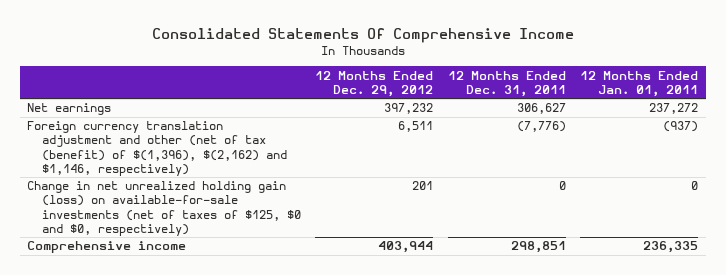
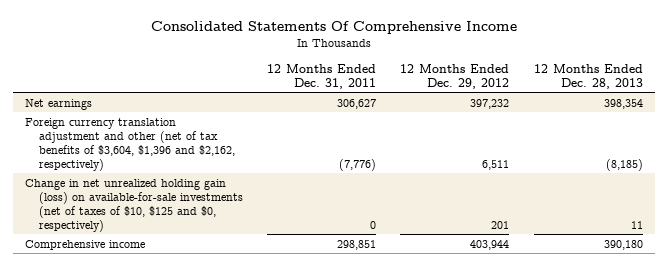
[580,70,699,97] 12 Months Ended Jan. 01, 2011 -> none
none -> [533,63,643,89] 12 Months Ended Dec. 28, 2013
[27,121,288,176] Foreign currency translation adjustment and other (net of tax (benefit) of $(1,396), $(2,162) and $1,146, respectively) -> [25,117,236,171] Foreign currency translation adjustment and other (net of tax benefits of $3,604, $1,396 and $2,162, respectively)
[27,181,302,236] Change in net unrealized holding gain (loss) on available-for-sale investments (net of taxes of $125, $0 and $0, respectively) -> [25,178,244,232] Change in net unrealized holding gain (loss) on available-for-sale investments (net of taxes of $10, $125 and $0, respectively)

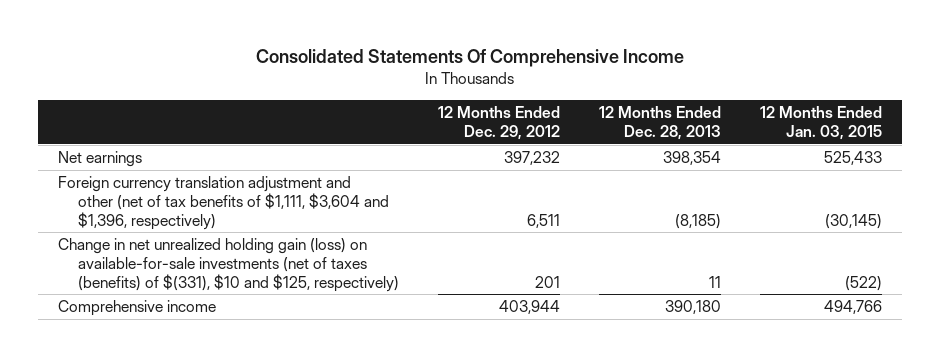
[267,63,377,89] 12 Months Ended Dec. 31, 2011 -> none
none -> [760,106,883,140] 12 Months Ended Jan. 03, 2015
[25,117,236,171] Foreign currency translation adjustment and other (net of tax benefits of $3,604, $1,396 and $2,162, respectively) -> [57,176,390,230] Foreign currency translation adjustment and other (net of tax benefits of $1,111, $3,604 and $1,396, respectively)
[25,178,244,232] Change in net unrealized holding gain (loss) on available-for-sale investments (net of taxes of $10, $125 and $0, respectively) -> [57,238,400,292] Change in net unrealized holding gain (loss) on available-for-sale investments (net of taxes (benefits) of $(331), $10 and $125, respectively)

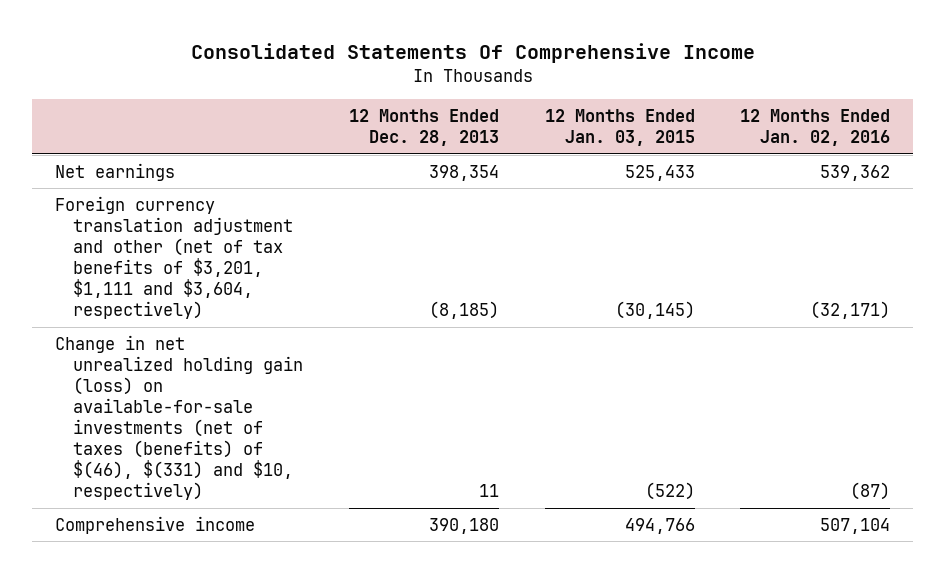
[438,106,561,140] 12 Months Ended Dec. 29, 2012 -> none
none -> [740,109,891,147] 12 Months Ended Jan. 02, 2016
[57,176,390,230] Foreign currency translation adjustment and other (net of tax benefits of $1,111, $3,604 and $1,396, respectively) -> [55,195,293,320] Foreign currency translation adjustment and other (net of tax benefits of $3,201, $1,111 and $3,604, respectively)
[57,238,400,292] Change in net unrealized holding gain (loss) on available-for-sale investments (net of taxes (benefits) of $(331), $10 and $125, respectively) -> [55,334,303,501] Change in net unrealized holding gain (loss) on available-for-sale investments (net of taxes (benefits) of $(46), $(331) and $10, respectively)

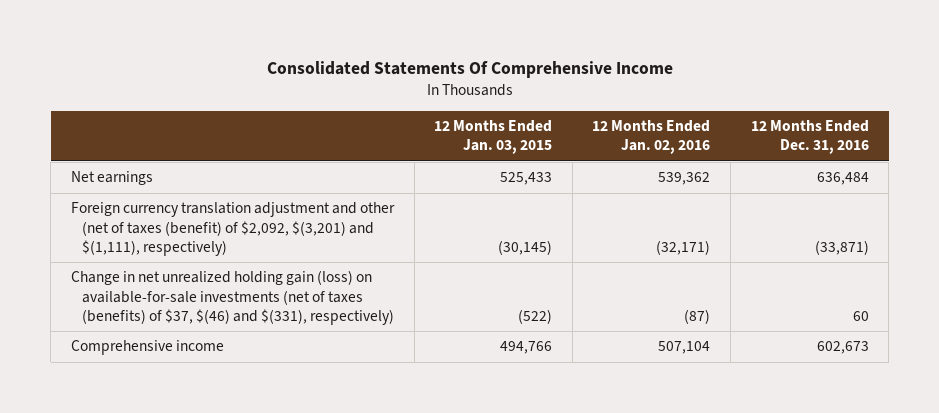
[348,109,499,147] 12 Months Ended Dec. 28, 2013 -> none
none -> [750,119,869,155] 12 Months Ended Dec. 31, 2016
[55,195,293,320] Foreign currency translation adjustment and other (net of tax benefits of $3,201, $1,111 and $3,604, respectively) -> [70,202,395,257] Foreign currency translation adjustment and other (net of taxes (benefit) of $2,092, $(3,201) and $(1,111), respectively)
[55,334,303,501] Change in net unrealized holding gain (loss) on available-for-sale investments (net of taxes (benefits) of $(46), $(331) and $10, respectively) -> [70,270,394,326] Change in net unrealized holding gain (loss) on available-for-sale investments (net of taxes (benefits) of $37, $(46) and $(331), respectively)

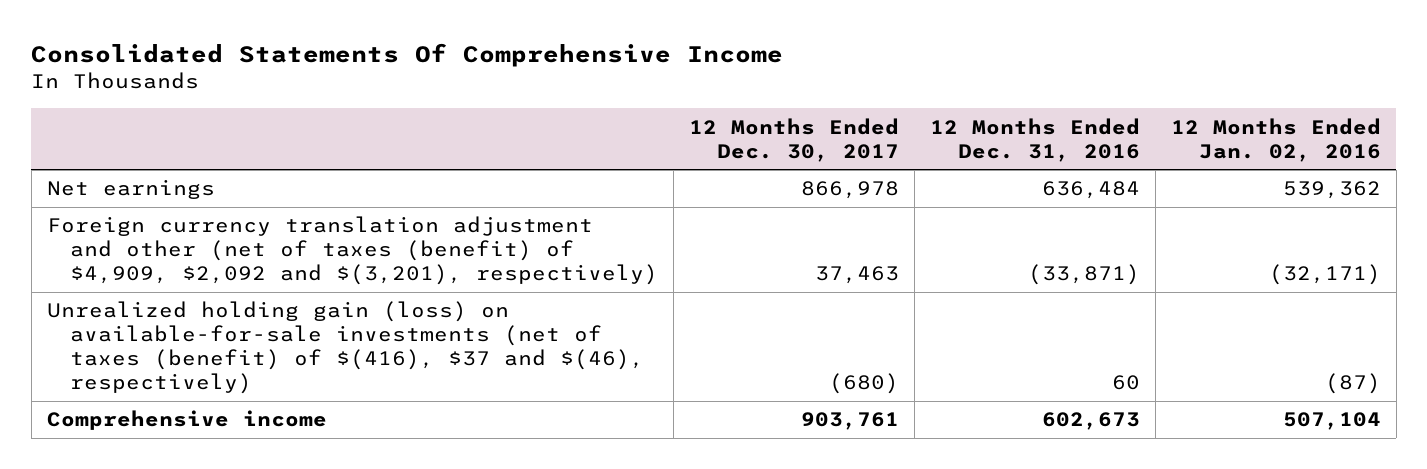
[434,119,553,155] 12 Months Ended Jan. 03, 2015 -> none
none -> [689,117,900,162] 12 Months Ended Dec. 30, 2017
[70,202,395,257] Foreign currency translation adjustment and other (net of taxes (benefit) of $2,092, $(3,201) and $(1,111), respectively) -> [46,216,659,286] Foreign currency translation adjustment and other (net of taxes (benefit) of $4,909, $2,092 and $(3,201), respectively)
[70,270,394,326] Change in net unrealized holding gain (loss) on available-for-sale investments (net of taxes (benefits) of $37, $(46) and $(331), respectively) -> [46,301,645,395] Unrealized holding gain (loss) on available-for-sale investments (net of taxes (benefit) of $(416), $37 and $(46), respectively)

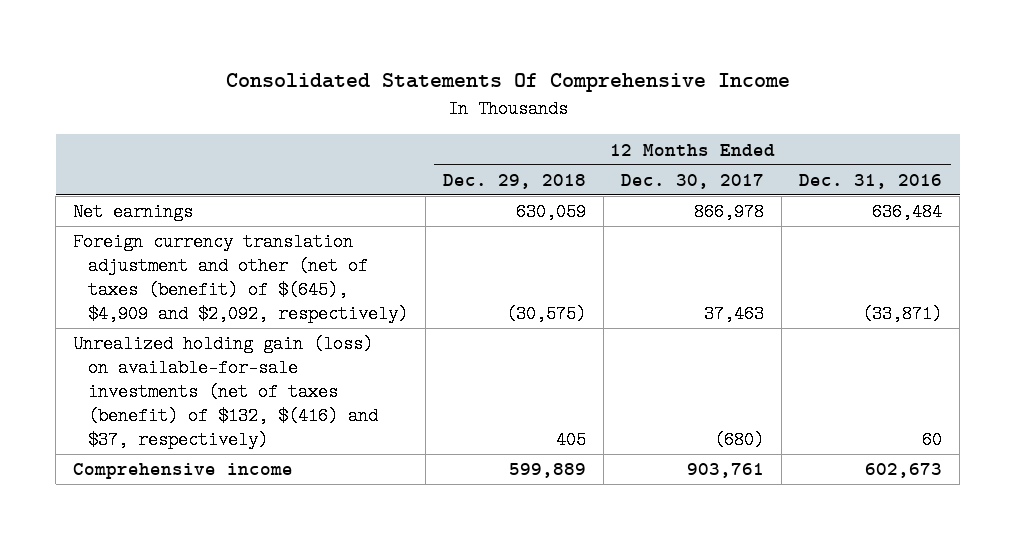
[1170,117,1381,162] 12 Months Ended Jan. 02, 2016 -> none
none -> [442,173,586,189] Dec. 29, 2018
[46,216,659,286] Foreign currency translation adjustment and other (net of taxes (benefit) of $4,909, $2,092 and $(3,201), respectively) -> [73,233,408,324] Foreign currency translation adjustment and other (net of taxes (benefit) of $(645), $4,909 and $2,092, respectively)
[46,301,645,395] Unrealized holding gain (loss) on available-for-sale investments (net of taxes (benefit) of $(416), $37 and $(46), respectively) -> [73,335,378,450] Unrealized holding gain (loss) on available-for-sale investments (net of taxes (benefit) of $132, $(416) and $37, respectively)

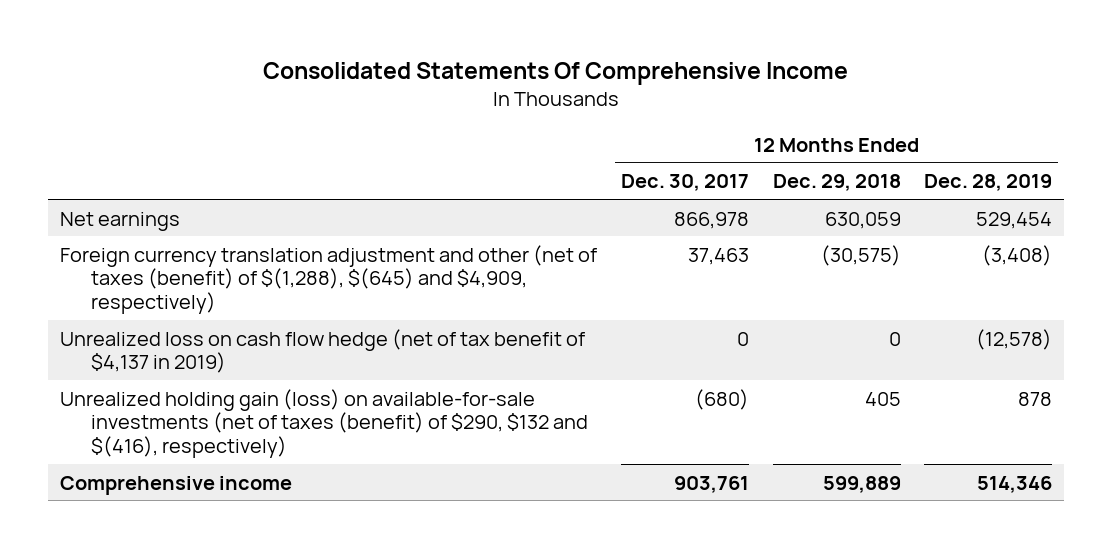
[799,173,943,189] Dec. 31, 2016 -> none
none -> [924,174,1053,192] Dec. 28, 2019
[73,233,408,324] Foreign currency translation adjustment and other (net of taxes (benefit) of $(645), $4,909 and $2,092, respectively) -> [60,244,598,314] Foreign currency translation adjustment and other (net of taxes (benefit) of $(1,288), $(645) and $4,909, respectively)
none -> [60,328,586,374] Unrealized loss on cash flow hedge (net of tax benefit of $4,137 in 2019)
[73,335,378,450] Unrealized holding gain (loss) on available-for-sale investments (net of taxes (benefit) of $132, $(416) and $37, respectively) -> [60,388,589,458] Unrealized holding gain (loss) on available-for-sale investments (net of taxes (benefit) of $290, $132 and $(416), respectively)

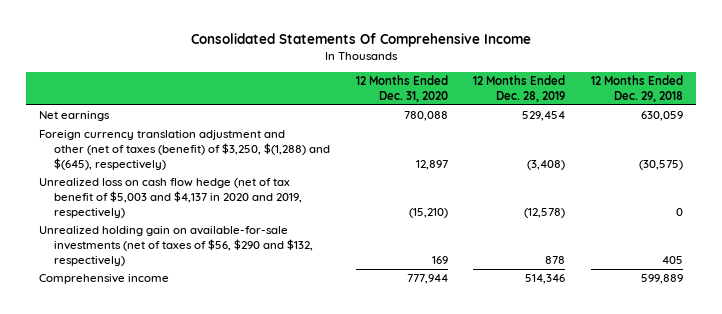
[620,174,749,192] Dec. 30, 2017 -> none
none -> [355,75,448,102] 12 Months Ended Dec. 31, 2020
[60,244,598,314] Foreign currency translation adjustment and other (net of taxes (benefit) of $(1,288), $(645) and $4,909, respectively) -> [39,130,331,170] Foreign currency translation adjustment and other (net of taxes (benefit) of $3,250, $(1,288) and $(645), respectively)
[60,328,586,374] Unrealized loss on cash flow hedge (net of tax benefit of $4,137 in 2019) -> [39,178,303,218] Unrealized loss on cash flow hedge (net of tax benefit of $5,003 and $4,137 in 2020 and 2019, respectively)
[60,388,589,458] Unrealized holding gain (loss) on available-for-sale investments (net of taxes (benefit) of $290, $132 and $(416), respectively) -> [39,226,314,266] Unrealized holding gain on available-for-sale investments (net of taxes of $56, $290 and $132, respectively)

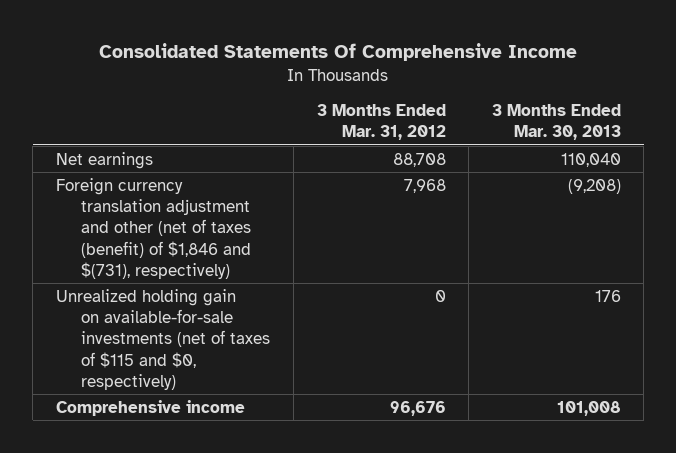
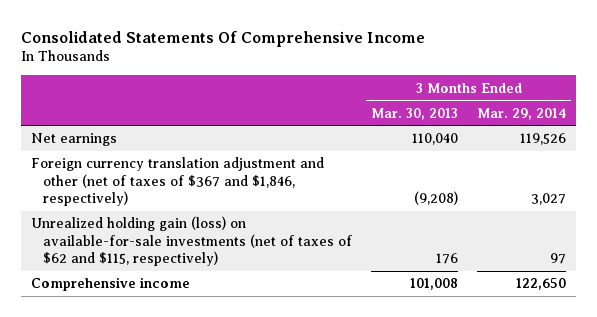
[316,103,446,141] 3 Months Ended Mar. 31, 2012 -> none
none -> [477,107,567,120] Mar. 29, 2014
[55,177,252,279] Foreign currency translation adjustment and other (net of taxes (benefit) of $1,846 and $(731), respectively) -> [30,157,324,206] Foreign currency translation adjustment and other (net of taxes of $367 and $1,846, respectively)
[55,288,271,390] Unrealized holding gain on available-for-sale investments (net of taxes of $115 and $0, respectively) -> [30,216,352,266] Unrealized holding gain (loss) on available-for-sale investments (net of taxes of $62 and $115, respectively)

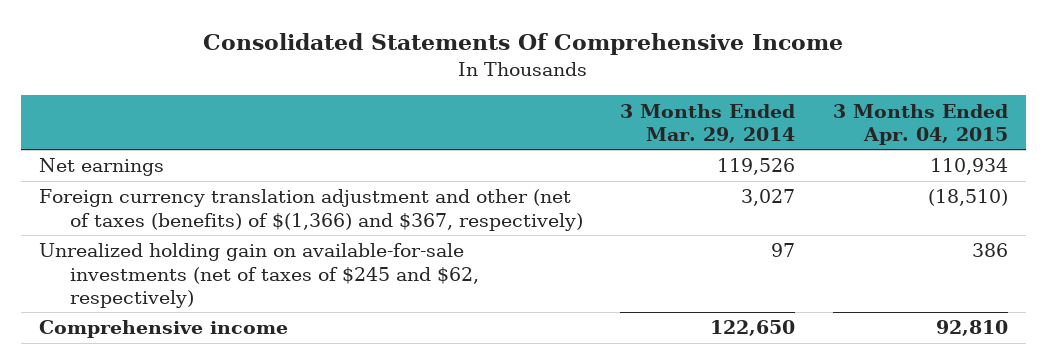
[371,107,459,120] Mar. 30, 2013 -> none
none -> [832,103,1008,145] 3 Months Ended Apr. 04, 2015
[30,157,324,206] Foreign currency translation adjustment and other (net of taxes of $367 and $1,846, respectively) -> [39,189,583,231] Foreign currency translation adjustment and other (net of taxes (benefits) of $(1,366) and $367, respectively)
[30,216,352,266] Unrealized holding gain (loss) on available-for-sale investments (net of taxes of $62 and $115, respectively) -> [39,243,479,308] Unrealized holding gain on available-for-sale investments (net of taxes of $245 and $62, respectively)

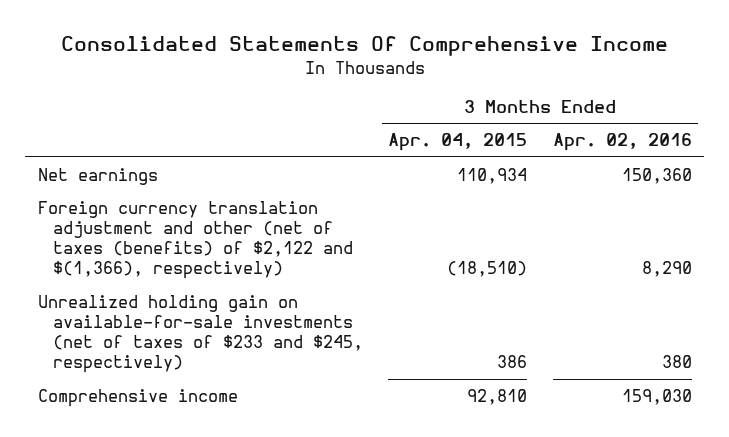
[620,103,796,143] 3 Months Ended Mar. 29, 2014 -> none
none -> [552,133,692,152] Apr. 02, 2016
[39,189,583,231] Foreign currency translation adjustment and other (net of taxes (benefits) of $(1,366) and $367, respectively) -> [37,200,354,280] Foreign currency translation adjustment and other (net of taxes (benefits) of $2,122 and $(1,366), respectively)
[39,243,479,308] Unrealized holding gain on available-for-sale investments (net of taxes of $245 and $62, respectively) -> [37,294,364,374] Unrealized holding gain on available-for-sale investments (net of taxes of $233 and $245, respectively)

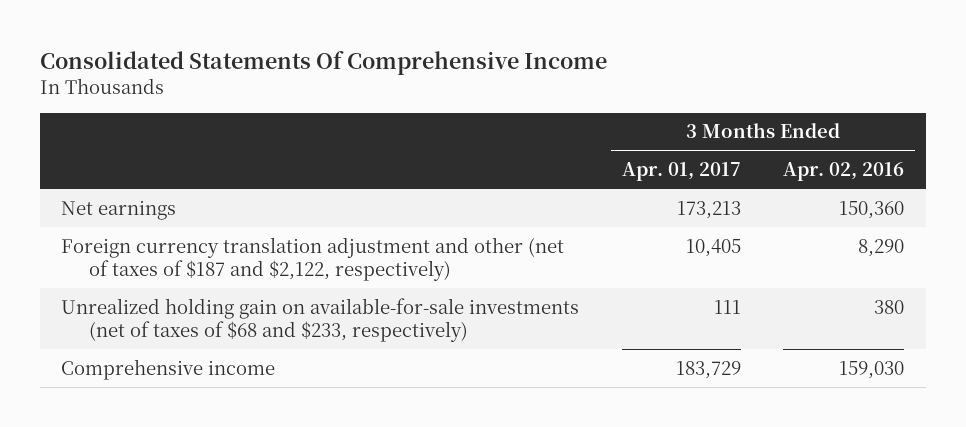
[388,133,528,152] Apr. 04, 2015 -> none
none -> [621,162,741,182] Apr. 01, 2017
[37,200,354,280] Foreign currency translation adjustment and other (net of taxes (benefits) of $2,122 and $(1,366), respectively) -> [61,236,565,281] Foreign currency translation adjustment and other (net of taxes of $187 and $2,122, respectively)
[37,294,364,374] Unrealized holding gain on available-for-sale investments (net of taxes of $233 and $245, respectively) -> [61,297,580,342] Unrealized holding gain on available-for-sale investments (net of taxes of $68 and $233, respectively)

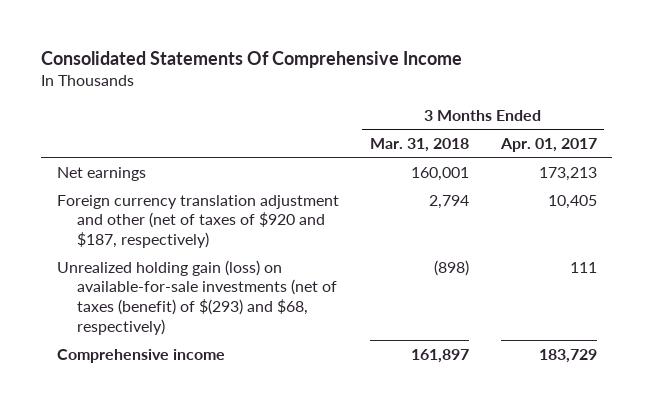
[783,162,905,182] Apr. 02, 2016 -> none
none -> [370,137,470,152] Mar. 31, 2018
[61,236,565,281] Foreign currency translation adjustment and other (net of taxes of $187 and $2,122, respectively) -> [56,194,339,248] Foreign currency translation adjustment and other (net of taxes of $920 and $187, respectively)
[61,297,580,342] Unrealized holding gain on available-for-sale investments (net of taxes of $68 and $233, respectively) -> [56,259,338,335] Unrealized holding gain (loss) on available-for-sale investments (net of taxes (benefit) of $(293) and $68, respectively)

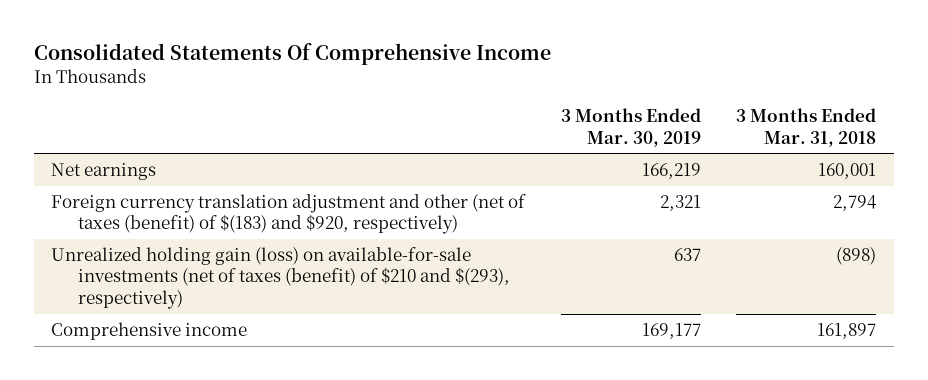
[499,137,597,152] Apr. 01, 2017 -> none
none -> [560,108,701,147] 3 Months Ended Mar. 30, 2019
[56,194,339,248] Foreign currency translation adjustment and other (net of taxes of $920 and $187, respectively) -> [51,194,527,235] Foreign currency translation adjustment and other (net of taxes (benefit) of $(183) and $920, respectively)
[56,259,338,335] Unrealized holding gain (loss) on available-for-sale investments (net of taxes (benefit) of $(293) and $68, respectively) -> [51,247,510,309] Unrealized holding gain (loss) on available-for-sale investments (net of taxes (benefit) of $210 and $(293), respectively)

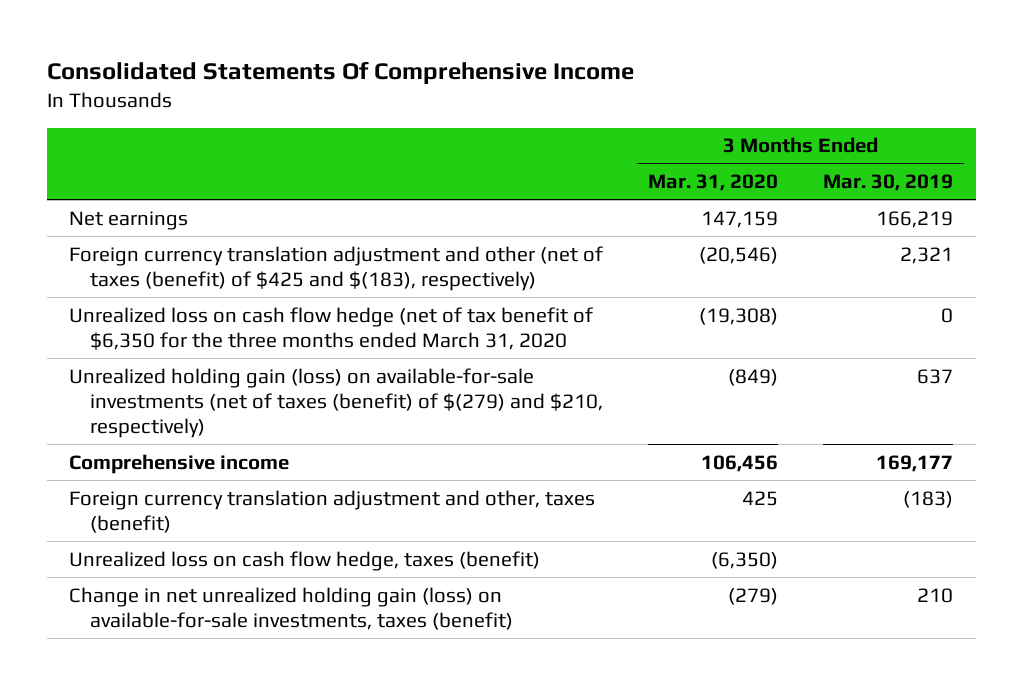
[736,108,877,147] 3 Months Ended Mar. 31, 2018 -> none
none -> [648,174,779,192] Mar. 31, 2020
[51,194,527,235] Foreign currency translation adjustment and other (net of taxes (benefit) of $(183) and $920, respectively) -> [69,245,604,291] Foreign currency translation adjustment and other (net of taxes (benefit) of $425 and $(183), respectively)
none -> [69,306,594,350] Unrealized loss on cash flow hedge (net of tax benefit of $6,350 for the three months ended March 31, 2020
[51,247,510,309] Unrealized holding gain (loss) on available-for-sale investments (net of taxes (benefit) of $210 and $(293), respectively) -> [69,367,603,439] Unrealized holding gain (loss) on available-for-sale investments (net of taxes (benefit) of $(279) and $210, respectively)
none -> [69,489,596,533] Foreign currency translation adjustment and other, taxes (benefit)
none -> [69,550,541,571] Unrealized loss on cash flow hedge, taxes (benefit)
none -> [69,586,513,630] Change in net unrealized holding gain (loss) on available-for-sale investments, taxes (benefit)

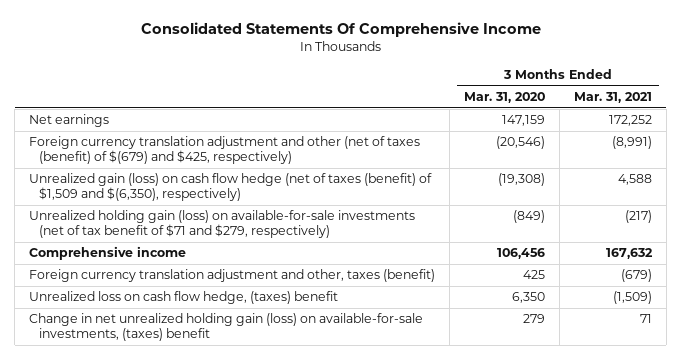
[823,174,954,192] Mar. 30, 2019 -> none
none -> [573,92,652,104] Mar. 31, 2021
[69,245,604,291] Foreign currency translation adjustment and other (net of taxes (benefit) of $425 and $(183), respectively) -> [29,136,421,165] Foreign currency translation adjustment and other (net of taxes (benefit) of $(679) and $425, respectively)
[69,306,594,350] Unrealized loss on cash flow hedge (net of tax benefit of $6,350 for the three months ended March 31, 2020 -> [29,173,433,202] Unrealized gain (loss) on cash flow hedge (net of taxes (benefit) of $1,509 and $(6,350), respectively)
[69,367,603,439] Unrealized holding gain (loss) on available-for-sale investments (net of taxes (benefit) of $(279) and $210, respectively) -> [29,210,416,239] Unrealized holding gain (loss) on available-for-sale investments (net of tax benefit of $71 and $279, respectively)
[69,550,541,571] Unrealized loss on cash flow hedge, taxes (benefit) -> [29,291,339,305] Unrealized loss on cash flow hedge, (taxes) benefit
[711,551,779,569] (6,350) -> [512,292,546,304] 6,350
[69,586,513,630] Change in net unrealized holding gain (loss) on available-for-sale investments, taxes (benefit) -> [29,313,424,342] Change in net unrealized holding gain (loss) on available-for-sale investments, (taxes) benefit
[728,587,779,605] (279) -> [523,314,546,324] 279

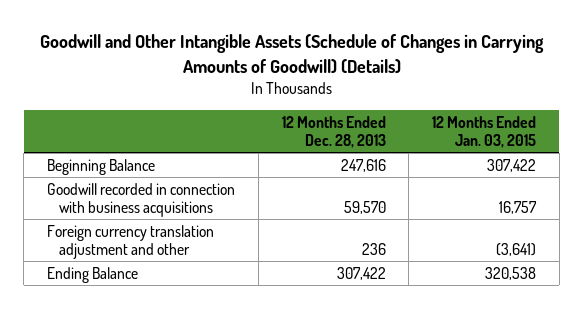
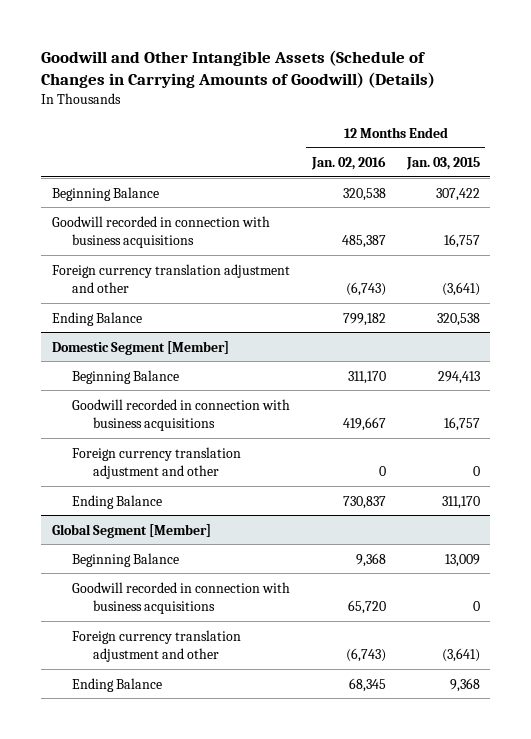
[281,115,386,148] 12 Months Ended Dec. 28, 2013 -> none
none -> [310,156,386,171] Jan. 02, 2016
none -> [51,340,229,355] Domestic Segment [Member]
none -> [72,369,180,384] Beginning Balance
none -> [72,398,291,431] Goodwill recorded in connection with business acquisitions
none -> [72,446,242,479] Foreign currency translation adjustment and other
none -> [72,494,163,509] Ending Balance
none -> [51,523,211,538] Global Segment [Member]
none -> [72,552,180,567] Beginning Balance
none -> [72,581,291,614] Goodwill recorded in connection with business acquisitions
none -> [72,629,242,662] Foreign currency translation adjustment and other
none -> [72,677,163,692] Ending Balance

